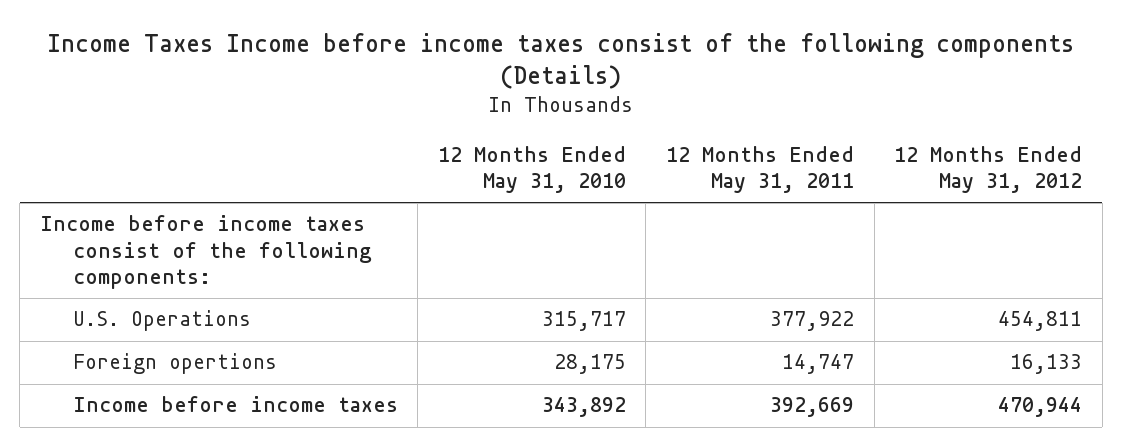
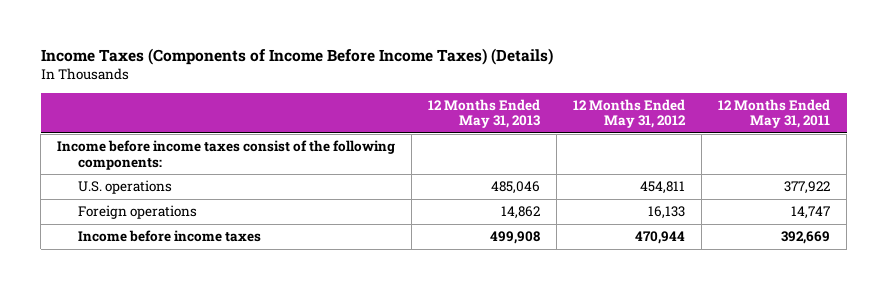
[46,32,1074,90] Income Taxes Income before income taxes consist of the following components (Details) -> [40,48,553,66] Income Taxes (Components of Income Before Income Taxes) (Details)
[437,145,626,194] 12 Months Ended May 31, 2010 -> none
none -> [428,98,541,129] 12 Months Ended May 31, 2013
[72,310,251,332] U.S. Operations -> [77,180,172,195] U.S. operations
[72,353,277,375] Foreign opertions -> [77,205,197,220] Foreign operations

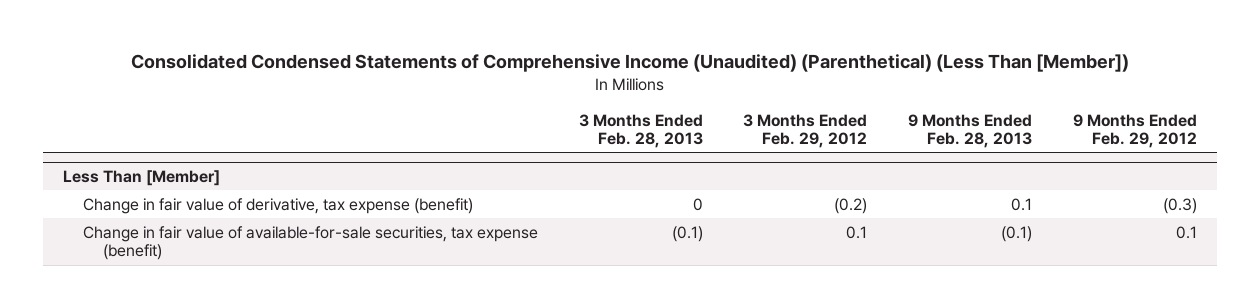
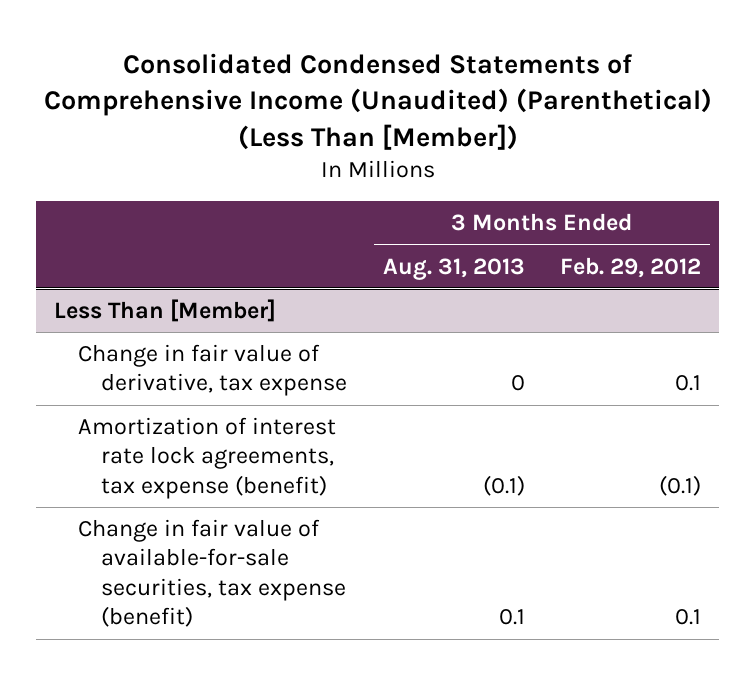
[578,113,703,149] 3 Months Ended Feb. 28, 2013 -> none
[908,113,1033,149] 9 Months Ended Feb. 28, 2013 -> none
[1072,113,1197,149] 9 Months Ended Feb. 29, 2012 -> none
none -> [382,257,525,280] Aug. 31, 2013
[83,197,474,214] Change in fair value of derivative, tax expense (benefit) -> [77,344,348,397] Change in fair value of derivative, tax expense
[834,197,868,214] (0.2) -> [675,375,702,392] 0.1
none -> [77,417,336,499] Amortization of interest rate lock agreements, tax expense (benefit)

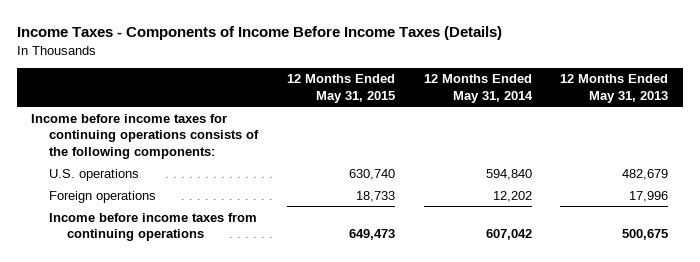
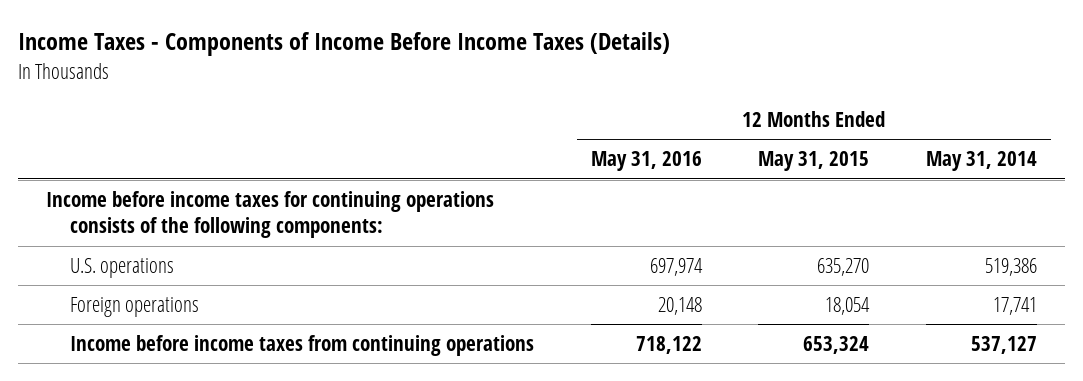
[560,74,669,103] 12 Months Ended May 31, 2013 -> none
none -> [590,151,702,172] May 31, 2016
[348,168,395,180] 630,740 -> [817,258,870,277] 635,270
[485,168,532,180] 594,840 -> [984,258,1037,277] 519,386
[355,190,395,202] 18,733 -> [825,297,871,316] 18,054
[492,190,532,202] 12,202 -> [992,297,1037,316] 17,741
[348,229,395,241] 649,473 -> [803,336,870,355] 653,324
[485,229,532,241] 607,042 -> [970,336,1037,355] 537,127

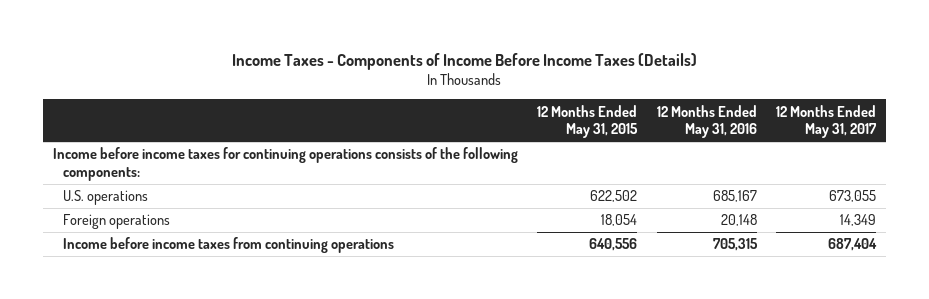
[925,151,1037,172] May 31, 2014 -> none
none -> [775,104,877,139] 12 Months Ended May 31, 2017
[649,258,703,277] 697,974 -> [712,190,757,203] 685,167
[817,258,870,277] 635,270 -> [590,190,638,203] 622,502
[635,336,702,355] 718,122 -> [712,238,758,252] 705,315
[803,336,870,355] 653,324 -> [589,238,638,252] 640,556

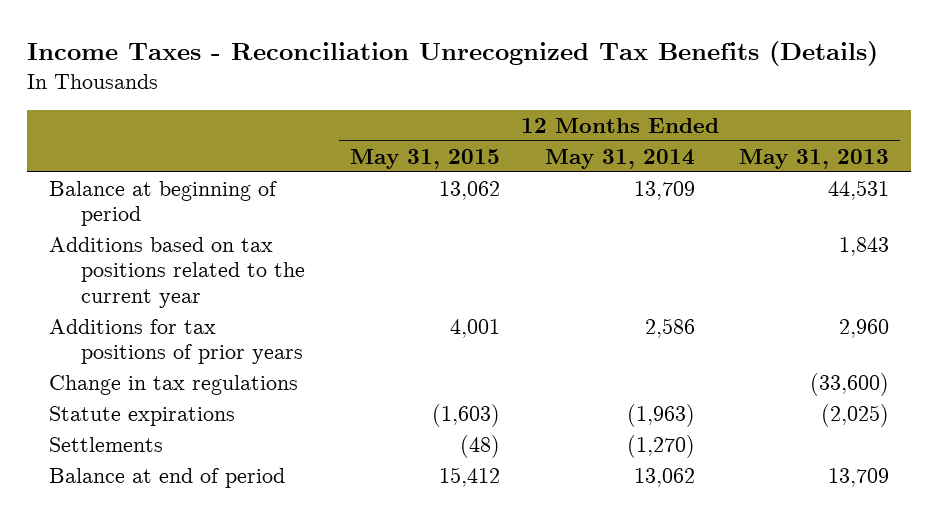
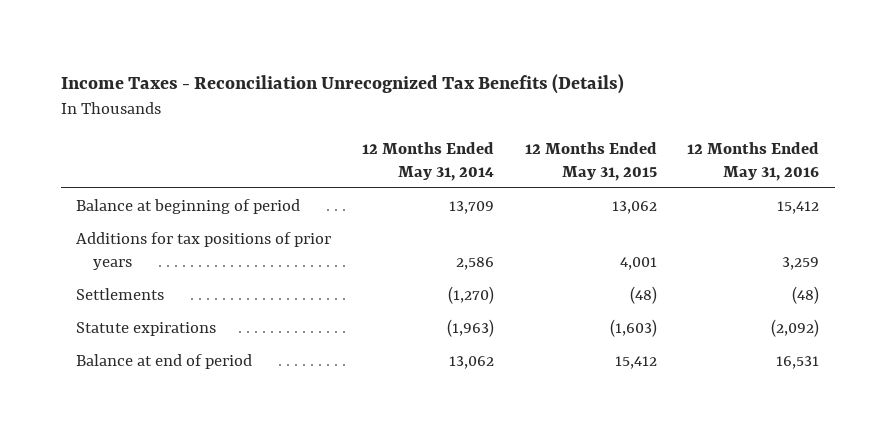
[739,148,890,169] May 31, 2013 -> none
none -> [687,141,820,181] 12 Months Ended May 31, 2016
[49,236,306,308] Additions based on tax positions related to the current year -> none
[49,374,299,395] Change in tax regulations -> none
[49,405,236,426] Statute expirations -> [76,321,217,336] Statute expirations

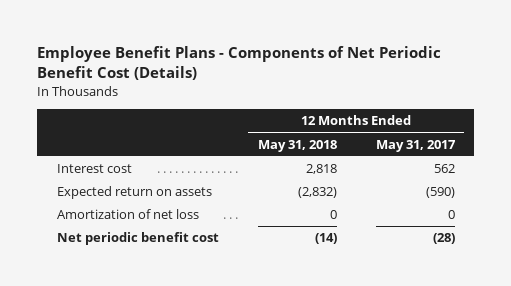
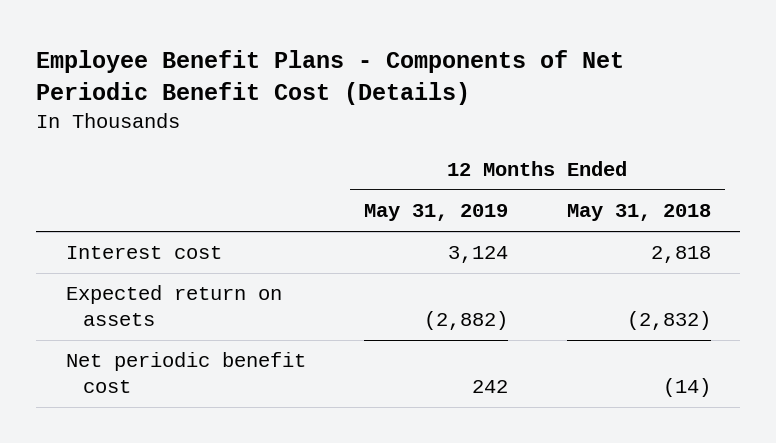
[375,139,456,152] May 31, 2017 -> none
none -> [364,204,509,222] May 31, 2019
[56,209,199,220] Amortization of net loss -> none

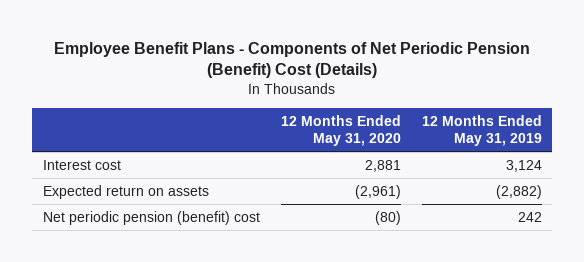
[36,50,625,106] Employee Benefit Plans - Components of Net Periodic Benefit Cost (Details) -> [54,41,531,79] Employee Benefit Plans - Components of Net Periodic Pension (Benefit) Cost (Details)
[566,204,711,222] May 31, 2018 -> none
none -> [280,115,401,147] 12 Months Ended May 31, 2020
[65,352,306,394] Net periodic benefit cost -> [42,210,260,225] Net periodic pension (benefit) cost

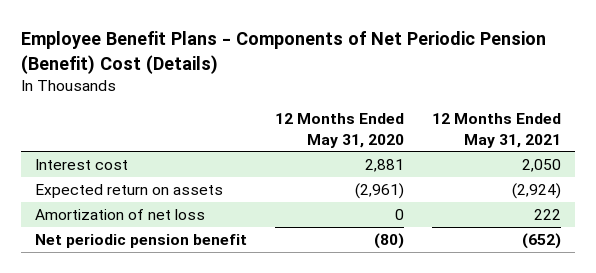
[421,115,542,147] 12 Months Ended May 31, 2019 -> none
none -> [431,113,561,148] 12 Months Ended May 31, 2021
none -> [34,208,205,220] Amortization of net loss
[42,210,260,225] Net periodic pension (benefit) cost -> [34,233,247,248] Net periodic pension benefit

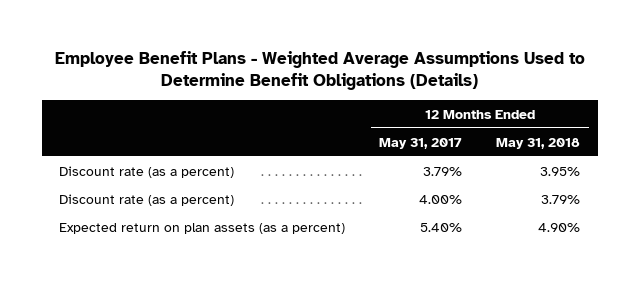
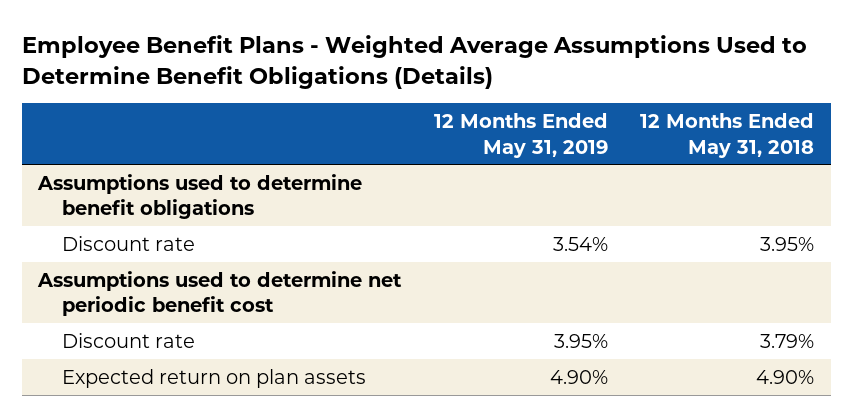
[379,137,463,149] May 31, 2017 -> none
none -> [433,112,608,158] 12 Months Ended May 31, 2019
none -> [37,173,363,220] Assumptions used to determine benefit obligations
[58,165,234,178] Discount rate (as a percent) -> [61,235,195,251] Discount rate
none -> [37,270,403,317] Assumptions used to determine net periodic benefit cost
[58,193,234,206] Discount rate (as a percent) -> [61,332,195,348] Discount rate
[58,222,345,234] Expected return on plan assets (as a percent) -> [61,368,366,388] Expected return on plan assets

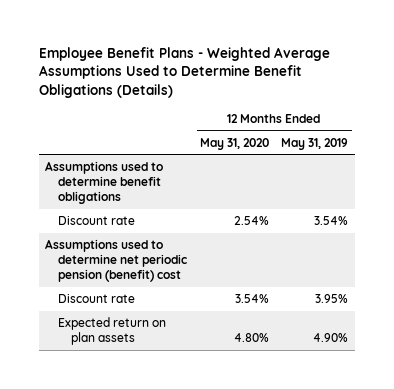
[640,112,815,158] 12 Months Ended May 31, 2018 -> none
none -> [199,137,269,150] May 31, 2020
[37,270,403,317] Assumptions used to determine net periodic benefit cost -> [45,239,188,283] Assumptions used to determine net periodic pension (benefit) cost

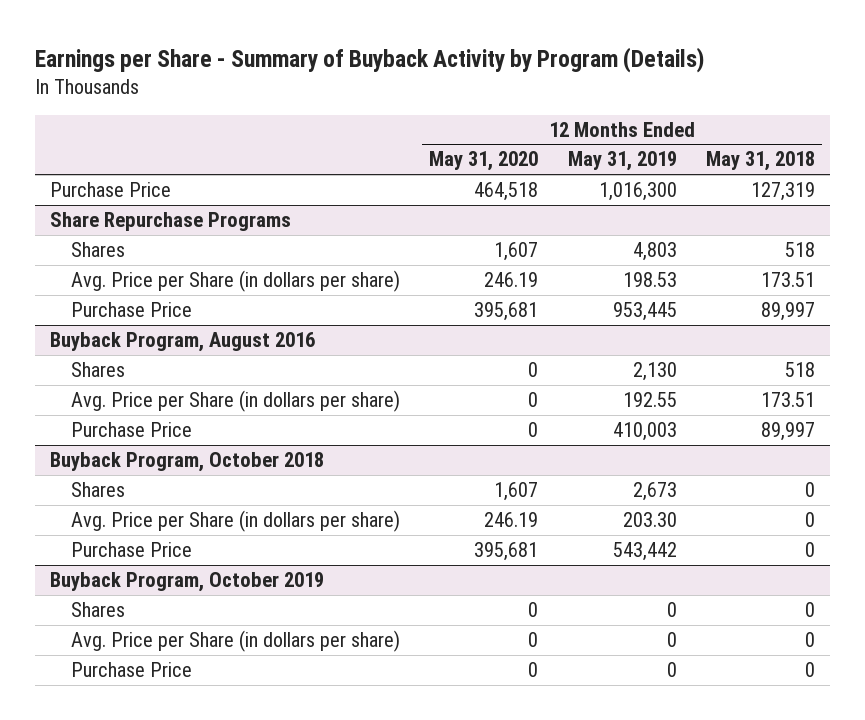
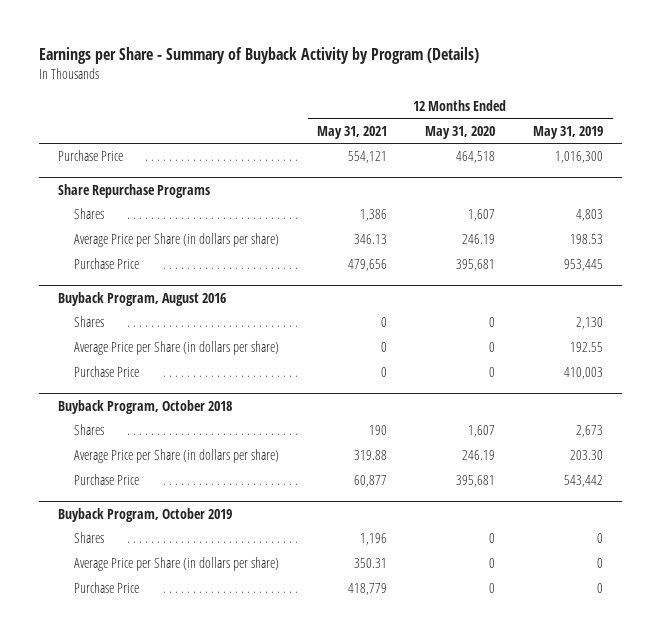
[706,151,816,172] May 31, 2018 -> none
none -> [317,125,388,139] May 31, 2021
[70,270,400,293] Avg. Price per Share (in dollars per share) -> [74,233,280,248] Average Price per Share (in dollars per share)
[70,390,400,413] Avg. Price per Share (in dollars per share) -> [74,341,280,356] Average Price per Share (in dollars per share)
[70,510,400,533] Avg. Price per Share (in dollars per share) -> [74,449,280,464] Average Price per Share (in dollars per share)
[70,630,400,653] Avg. Price per Share (in dollars per share) -> [74,557,280,572] Average Price per Share (in dollars per share)

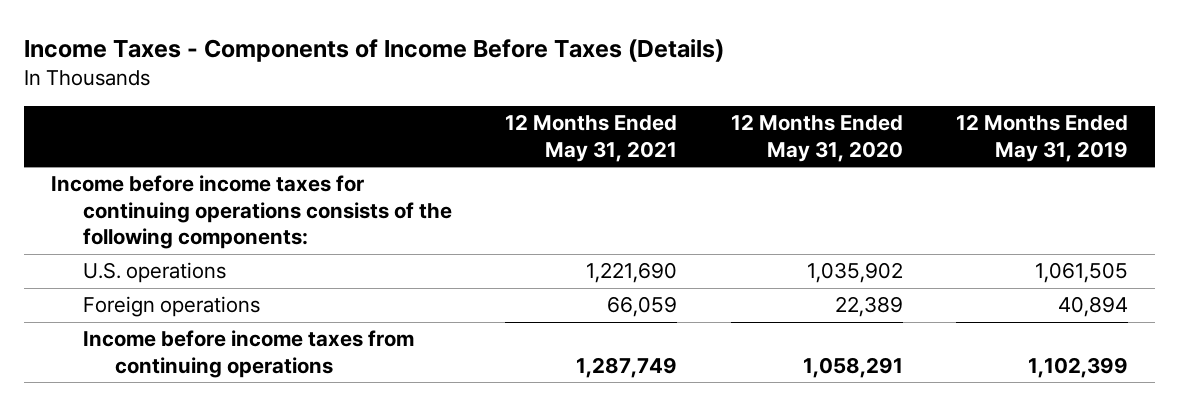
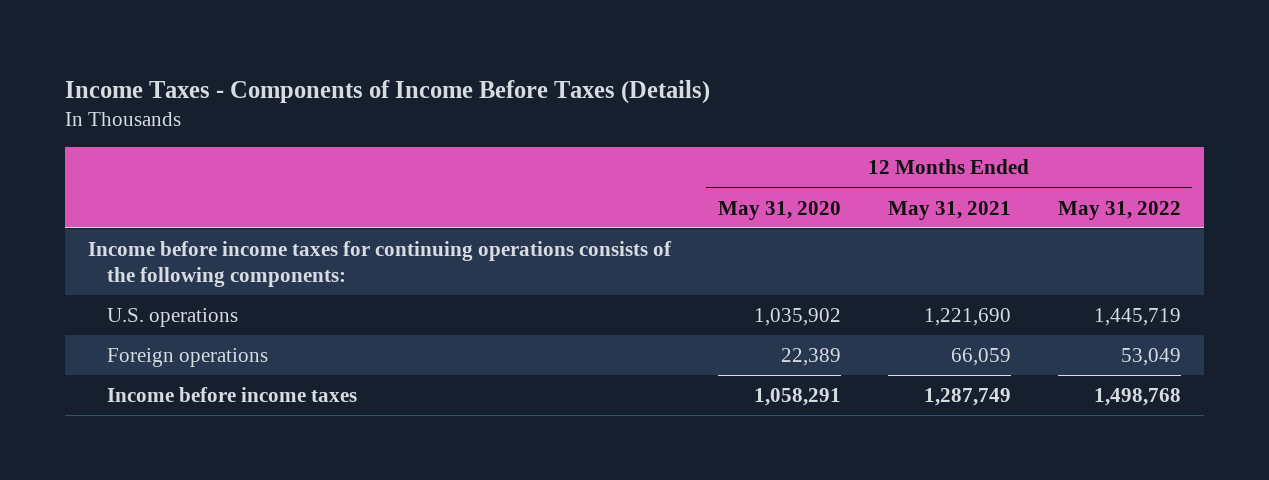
[956,114,1129,162] 12 Months Ended May 31, 2019 -> none
none -> [1057,200,1181,220] May 31, 2022
[83,330,415,378] Income before income taxes from continuing operations -> [106,387,357,403] Income before income taxes

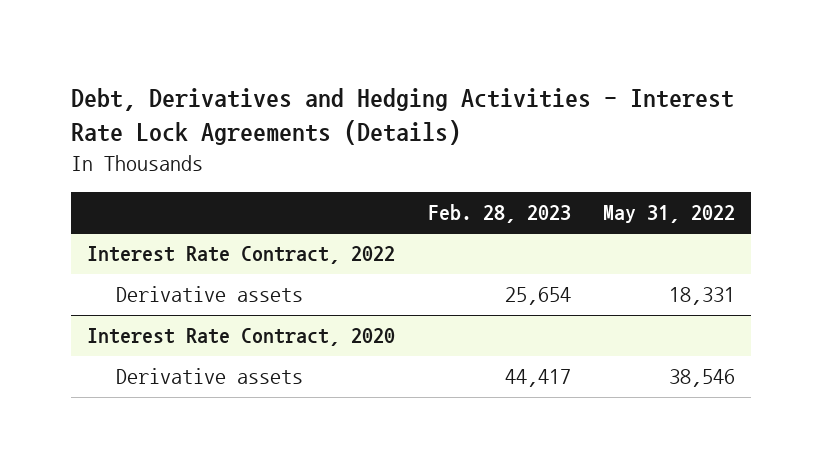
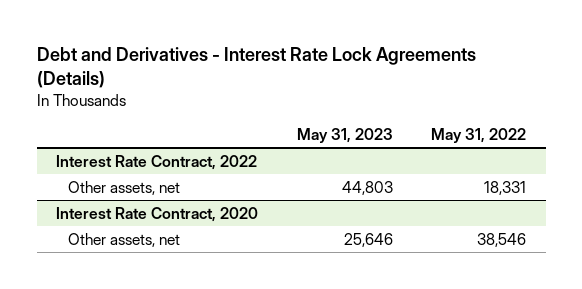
[71,87,735,145] Debt, Derivatives and Hedging Activities - Interest Rate Lock Agreements (Details) -> [36,46,476,88] Debt and Derivatives - Interest Rate Lock Agreements (Details)
[427,204,571,224] Feb. 28, 2023 -> none
none -> [296,128,393,144] May 31, 2023
[116,286,304,303] Derivative assets -> [68,180,181,195] Other assets, net
[116,368,304,385] Derivative assets -> [68,232,181,247] Other assets, net

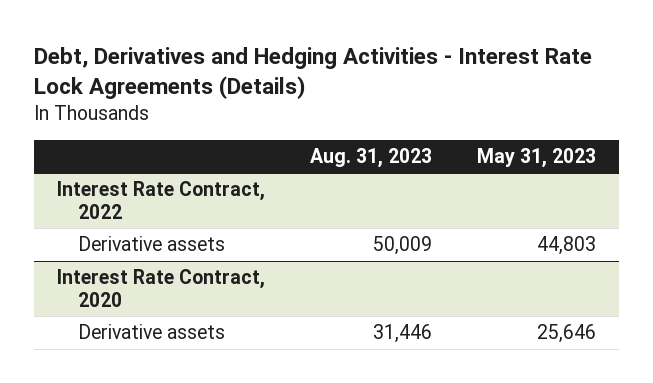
[36,46,476,88] Debt and Derivatives - Interest Rate Lock Agreements (Details) -> [34,47,593,100] Debt, Derivatives and Hedging Activities - Interest Rate Lock Agreements (Details)
[431,128,527,144] May 31, 2022 -> none
none -> [309,147,432,168] Aug. 31, 2023
[68,180,181,195] Other assets, net -> [78,236,226,252] Derivative assets
[68,232,181,247] Other assets, net -> [78,324,226,340] Derivative assets

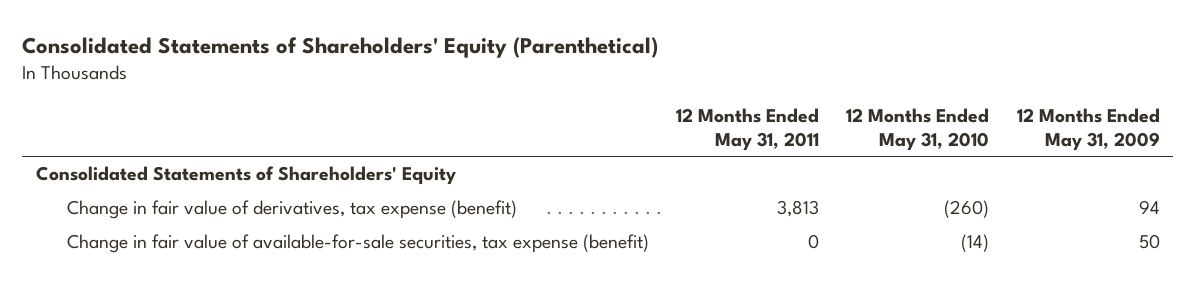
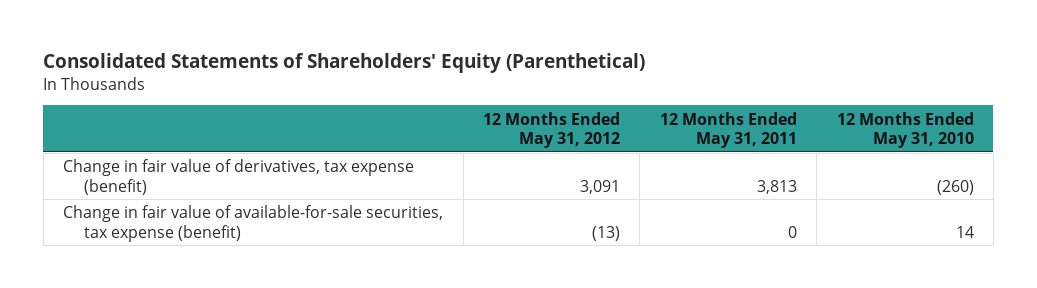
[1016,108,1160,151] 12 Months Ended May 31, 2009 -> none
none -> [483,111,621,149] 12 Months Ended May 31, 2012
[35,166,456,186] Consolidated Statements of Shareholders' Equity -> none
[961,234,990,253] (14) -> [955,225,974,238] 14

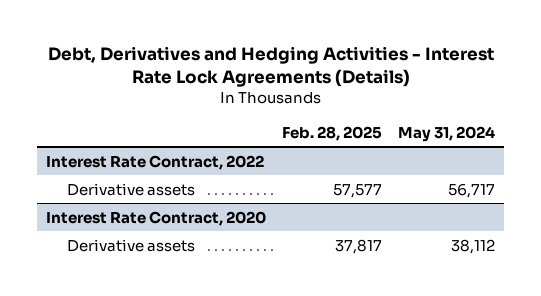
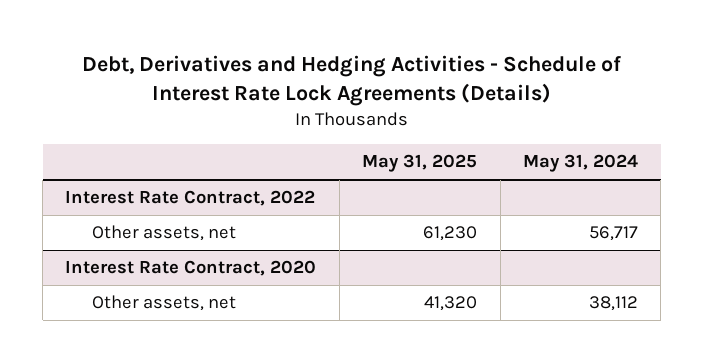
[47,46,494,88] Debt, Derivatives and Hedging Activities - Interest Rate Lock Agreements (Details) -> [81,55,621,107] Debt, Derivatives and Hedging Activities - Schedule of Interest Rate Lock Agreements (Details)
[282,125,383,141] Feb. 28, 2025 -> none
none -> [362,154,478,173] May 31, 2025
[67,182,196,196] Derivative assets -> [92,225,237,242] Other assets, net
[67,238,196,252] Derivative assets -> [92,295,237,312] Other assets, net

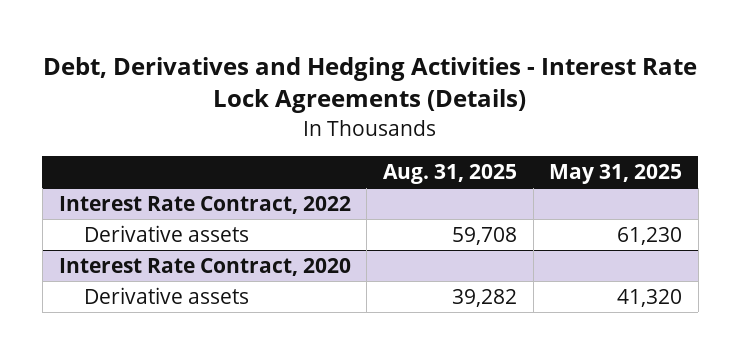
[81,55,621,107] Debt, Derivatives and Hedging Activities - Schedule of Interest Rate Lock Agreements (Details) -> [43,56,698,114] Debt, Derivatives and Hedging Activities - Interest Rate Lock Agreements (Details)
[523,154,639,173] May 31, 2024 -> none
none -> [382,164,517,185] Aug. 31, 2025
[92,225,237,242] Other assets, net -> [83,224,249,242] Derivative assets
[92,295,237,312] Other assets, net -> [83,286,249,304] Derivative assets

